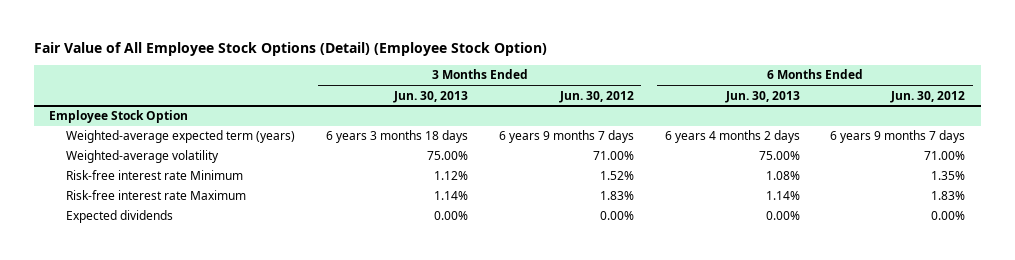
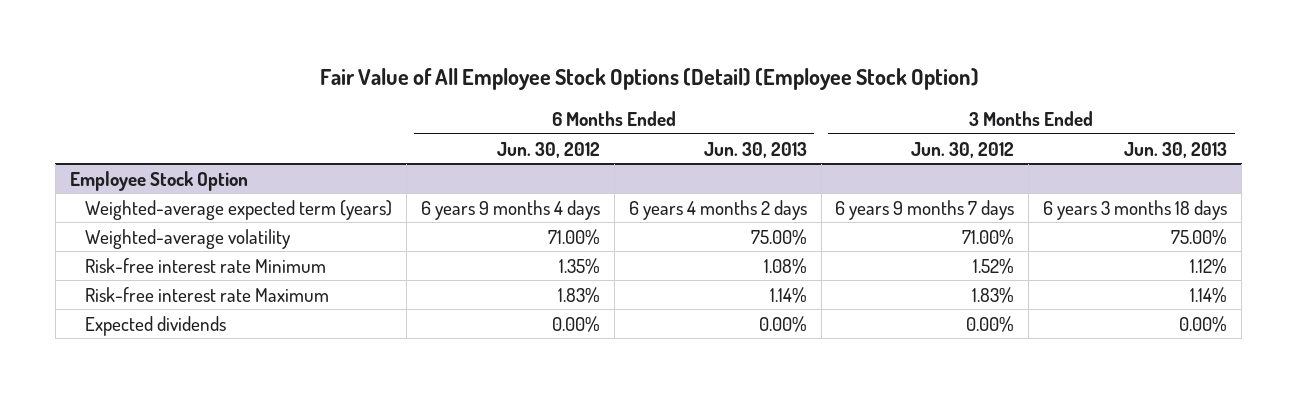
[830,130,966,144] 6 years 9 months 7 days -> [420,199,600,220] 6 years 9 months 4 days

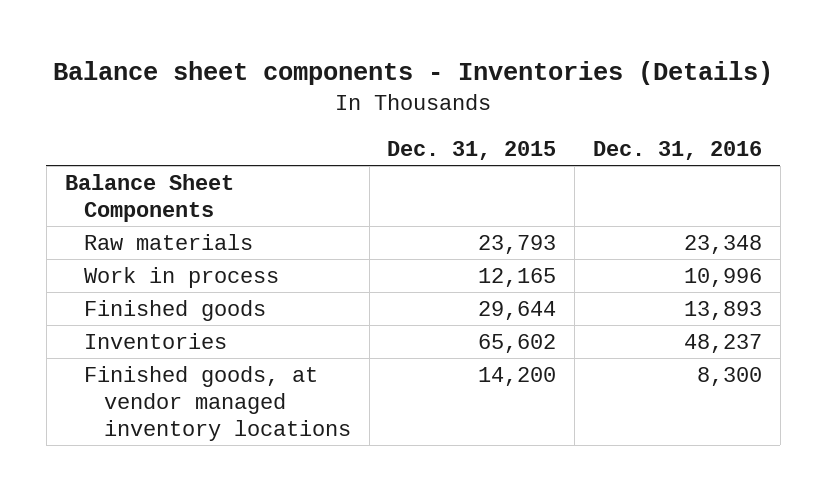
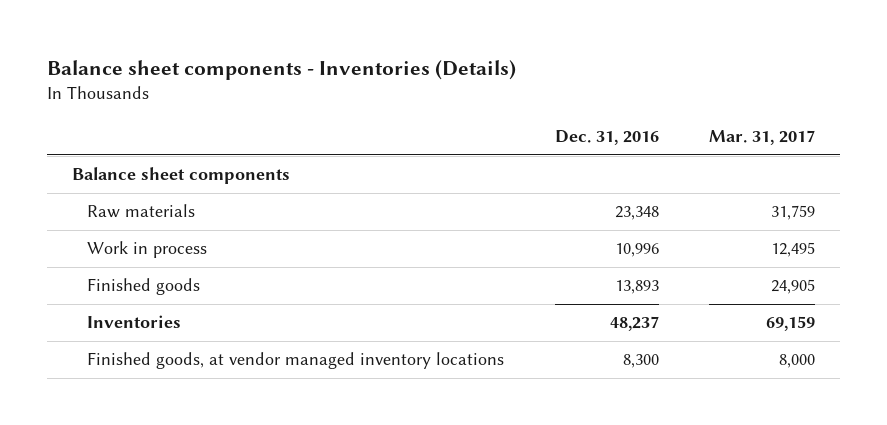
[387,140,557,160] Dec. 31, 2015 -> none
none -> [709,130,816,146] Mar. 31, 2017
[64,173,234,222] Balance Sheet Components -> [71,167,290,185] Balance sheet components

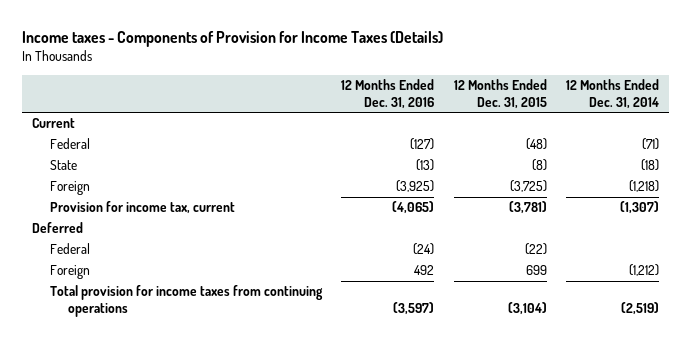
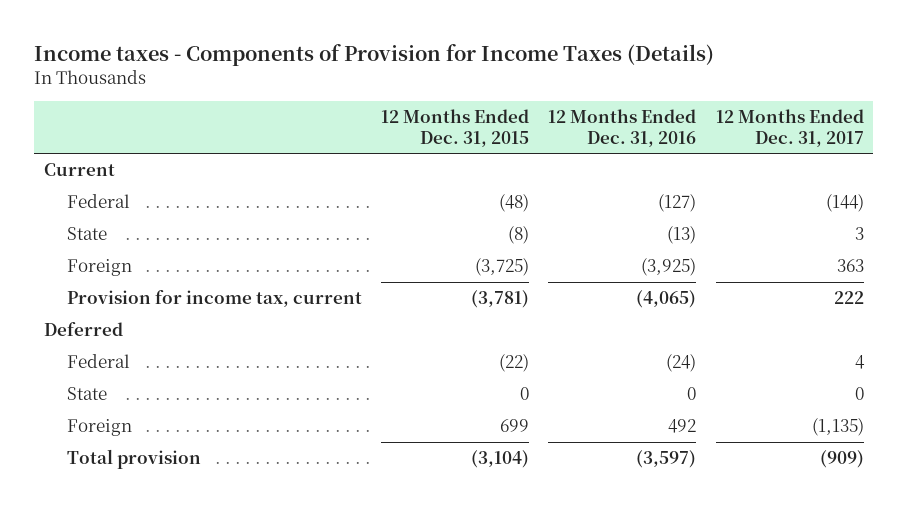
[566,78,660,110] 12 Months Ended Dec. 31, 2014 -> none
none -> [715,109,864,147] 12 Months Ended Dec. 31, 2017
none -> [66,387,107,401] State
[49,285,323,318] Total provision for income taxes from continuing operations -> [66,449,201,470] Total provision

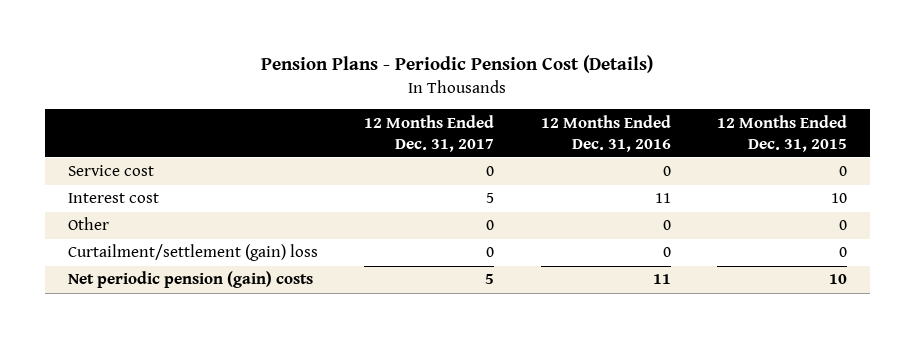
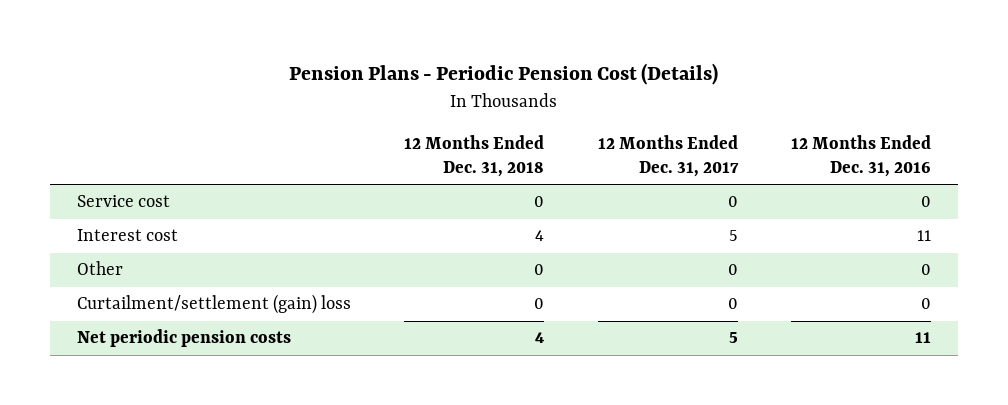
[716,114,847,152] 12 Months Ended Dec. 31, 2015 -> none
none -> [404,134,545,178] 12 Months Ended Dec. 31, 2018
[68,271,314,289] Net periodic pension (gain) costs -> [76,329,291,348] Net periodic pension costs

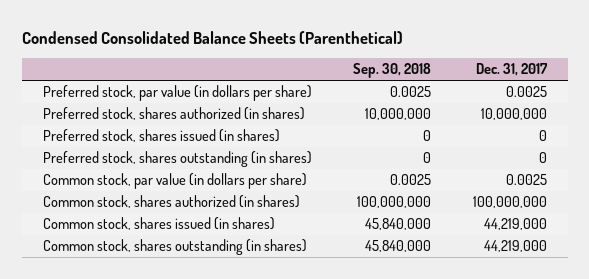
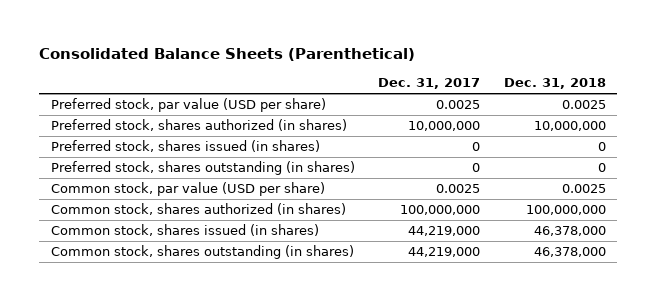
[21,30,403,44] Condensed Consolidated Balance Sheets (Parenthetical) -> [38,47,415,61] Consolidated Balance Sheets (Parenthetical)
[353,63,432,79] Sep. 30, 2018 -> none
none -> [503,78,606,90] Dec. 31, 2018
[42,85,312,102] Preferred stock, par value (in dollars per share) -> [50,98,326,113] Preferred stock, par value (USD per share)
[42,173,307,190] Common stock, par value (in dollars per share) -> [50,182,325,197] Common stock, par value (USD per share)

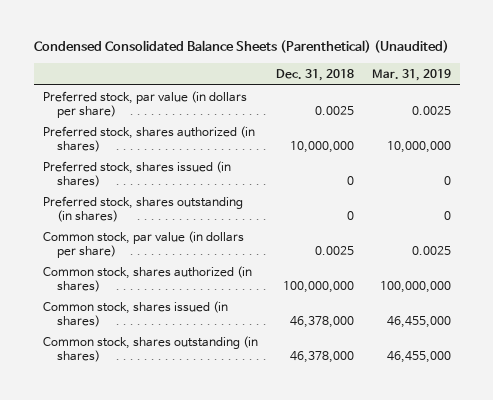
[38,47,415,61] Consolidated Balance Sheets (Parenthetical) -> [33,40,449,54] Condensed Consolidated Balance Sheets (Parenthetical) (Unaudited)
[378,78,481,90] Dec. 31, 2017 -> none
none -> [371,68,451,81] Mar. 31, 2019
[50,98,326,113] Preferred stock, par value (USD per share) -> [42,91,247,118] Preferred stock, par value (in dollars per share)
[50,182,325,197] Common stock, par value (USD per share) -> [42,231,244,258] Common stock, par value (in dollars per share)

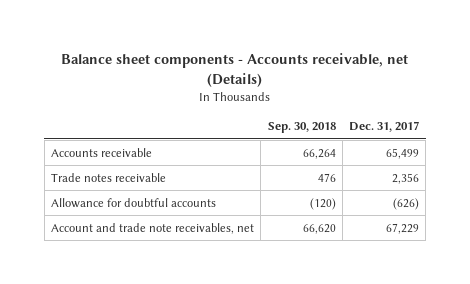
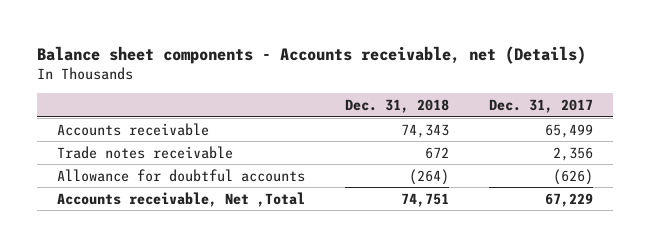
[267,122,336,134] Sep. 30, 2018 -> none
none -> [344,99,449,114] Dec. 31, 2018
[51,222,255,234] Account and trade note receivables, net -> [57,191,306,207] Accounts receivable, Net ,Total

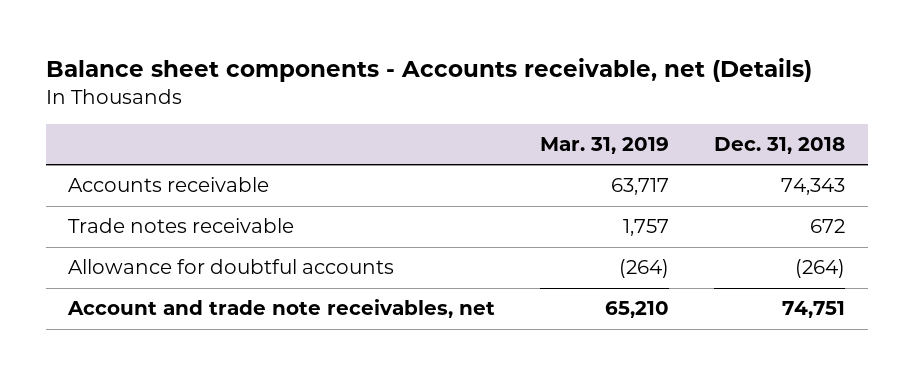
[488,99,593,114] Dec. 31, 2017 -> none
none -> [540,136,670,154] Mar. 31, 2019
[57,191,306,207] Accounts receivable, Net ,Total -> [67,299,496,319] Account and trade note receivables, net

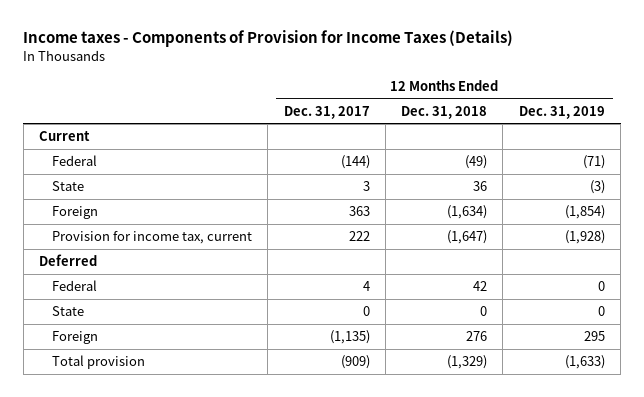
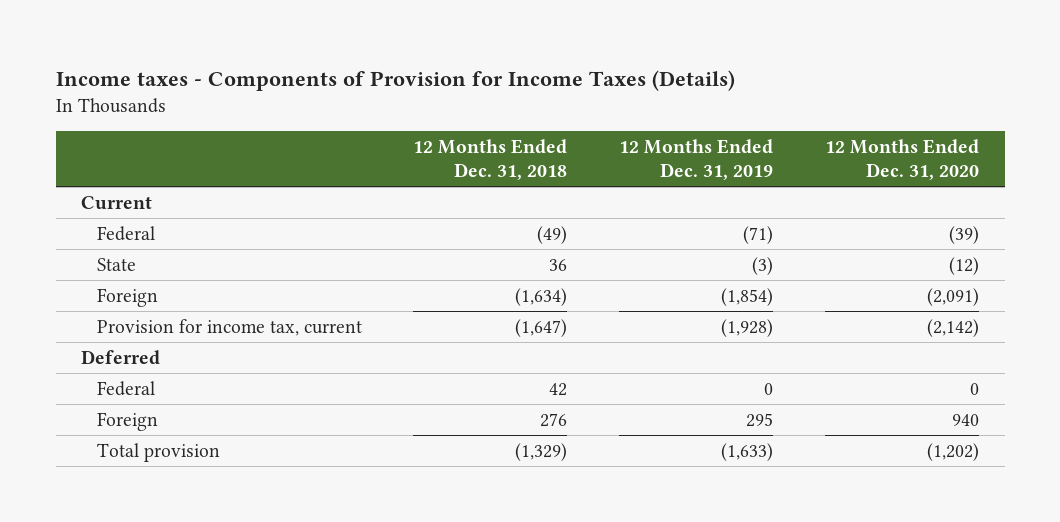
[283,105,370,119] Dec. 31, 2017 -> none
none -> [824,138,979,180] 12 Months Ended Dec. 31, 2020
[51,306,84,317] State -> none

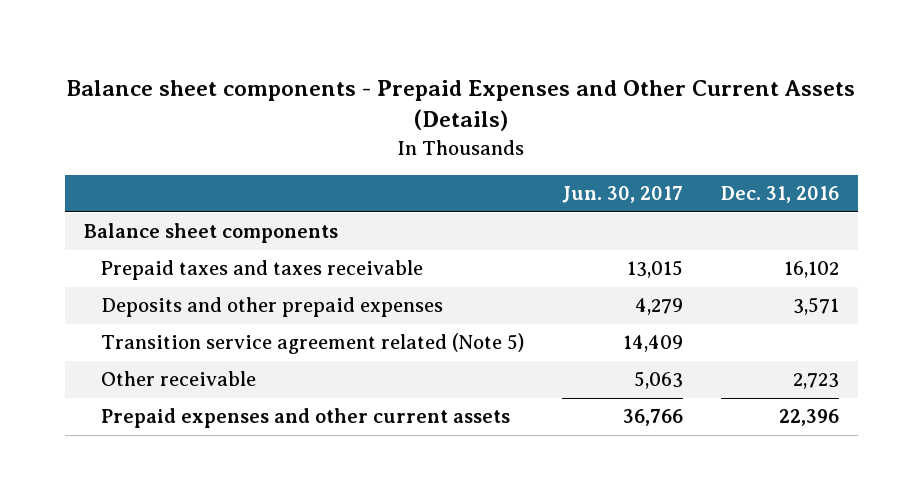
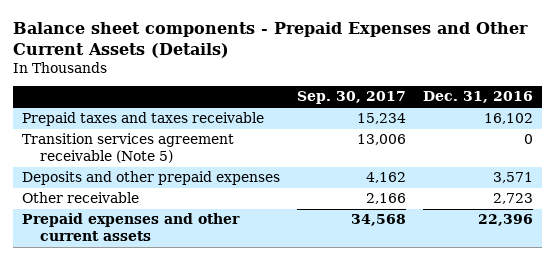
[561,186,683,204] Jun. 30, 2017 -> none
none -> [296,91,406,105] Sep. 30, 2017
[83,223,338,244] Balance sheet components -> none
none -> [21,133,234,163] Transition services agreement receivable (Note 5)
[100,333,524,355] Transition service agreement related (Note 5) -> none

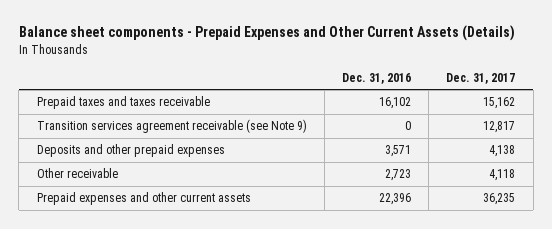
[296,91,406,105] Sep. 30, 2017 -> none
none -> [446,72,516,84] Dec. 31, 2017
[21,133,234,163] Transition services agreement receivable (Note 5) -> [36,119,307,134] Transition services agreement receivable (see Note 9)

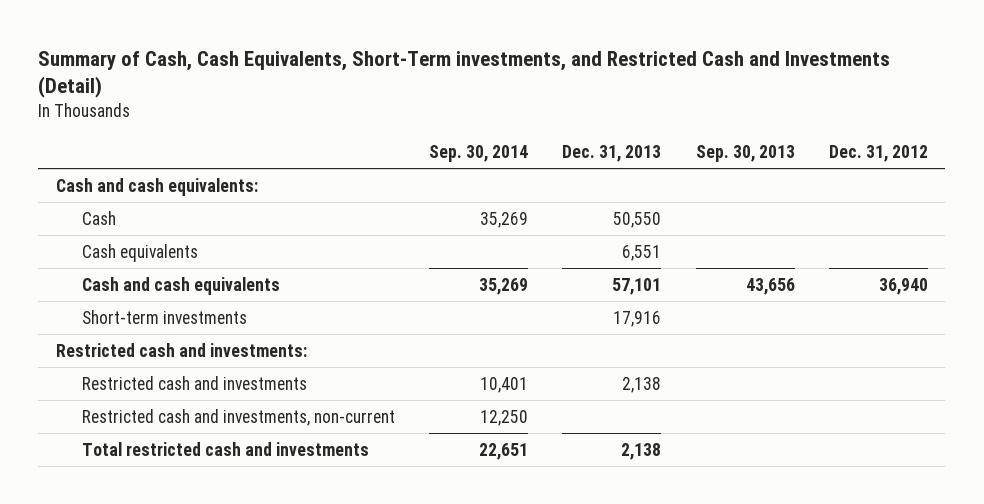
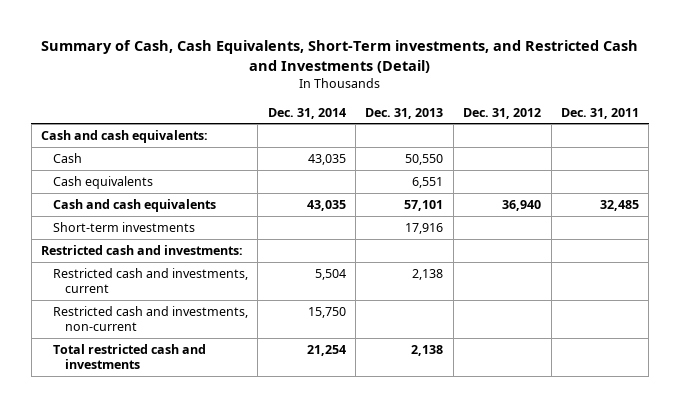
[429,144,529,162] Sep. 30, 2014 -> none
[695,144,795,162] Sep. 30, 2013 -> none
none -> [267,107,346,119] Dec. 31, 2014
none -> [560,107,639,119] Dec. 31, 2011
[81,375,307,390] Restricted cash and investments -> [52,268,248,294] Restricted cash and investments, current

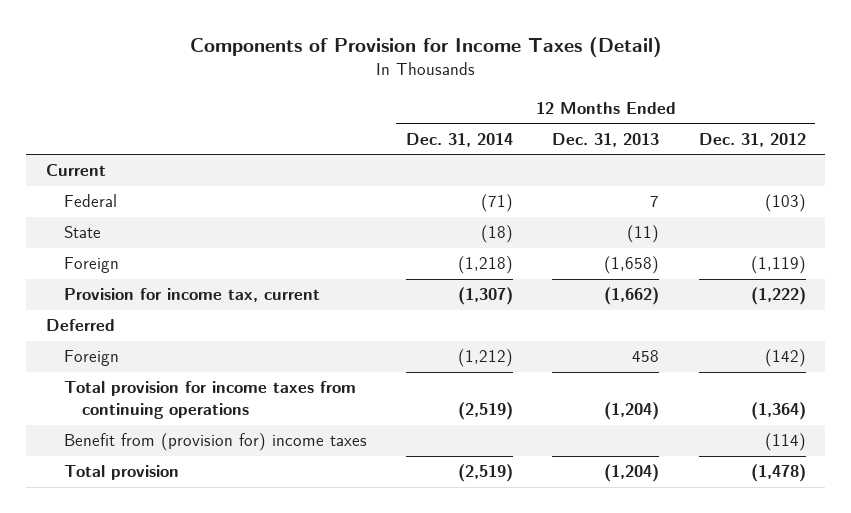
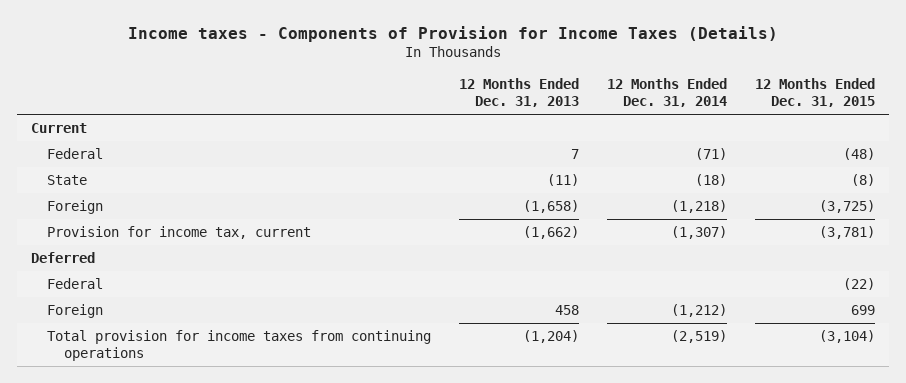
[189,37,662,58] Components of Provision for Income Taxes (Detail) -> [127,25,778,42] Income taxes - Components of Provision for Income Taxes (Details)
[698,132,806,147] Dec. 31, 2012 -> none
none -> [754,78,875,107] 12 Months Ended Dec. 31, 2015
none -> [47,278,104,290] Federal
[63,433,367,452] Benefit from (provision for) income taxes -> none
[63,465,179,481] Total provision -> none

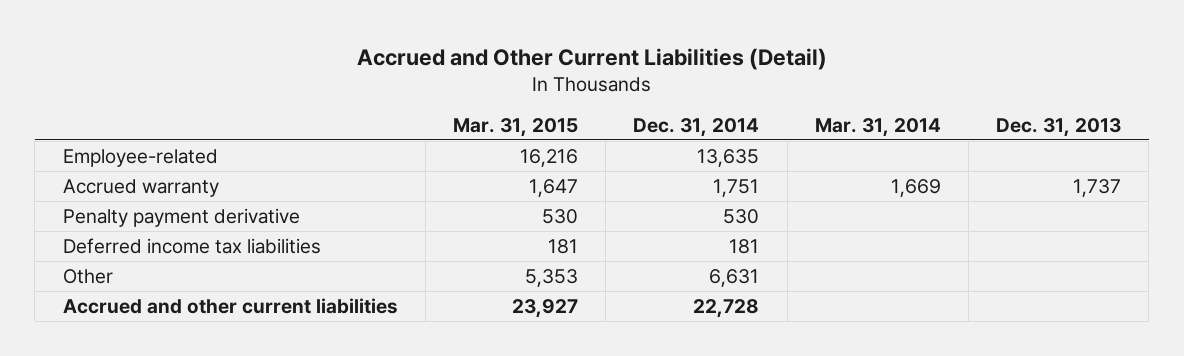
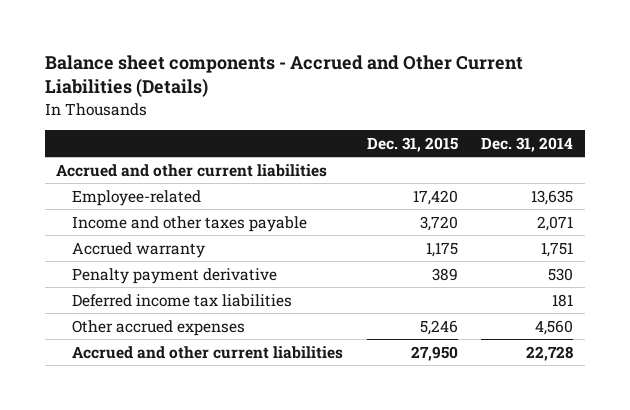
[356,47,827,70] Accrued and Other Current Liabilities (Detail) -> [44,55,523,98] Balance sheet components - Accrued and Other Current Liabilities (Details)
[452,117,578,137] Mar. 31, 2015 -> none
[814,117,941,137] Mar. 31, 2014 -> none
[996,117,1122,137] Dec. 31, 2013 -> none
none -> [366,137,458,153] Dec. 31, 2015
none -> [56,163,328,177] Accrued and other current liabilities
none -> [72,215,308,232] Income and other taxes payable
[62,268,113,284] Other -> [72,319,246,336] Other accrued expenses
[709,268,760,287] 6,631 -> [535,319,574,335] 4,560

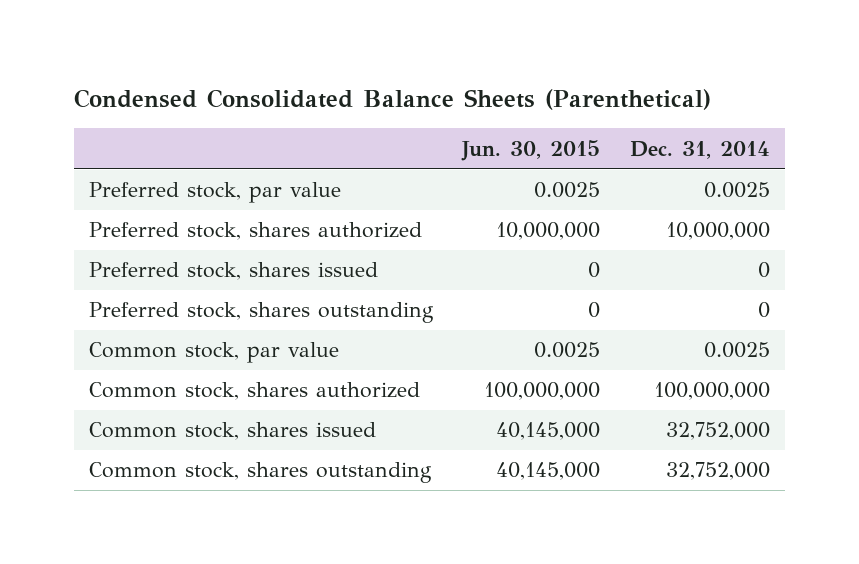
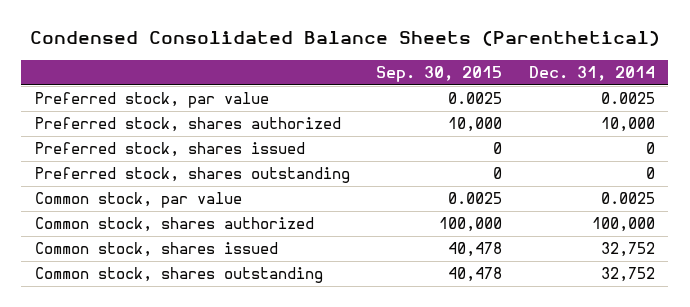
[461,139,601,161] Jun. 30, 2015 -> none
none -> [376,65,503,82] Sep. 30, 2015
[666,222,771,241] 10,000,000 -> [600,117,655,133] 10,000
[654,382,771,401] 100,000,000 -> [591,217,655,233] 100,000
[666,422,771,441] 32,752,000 -> [600,242,655,258] 32,752
[666,462,771,481] 32,752,000 -> [600,267,655,283] 32,752

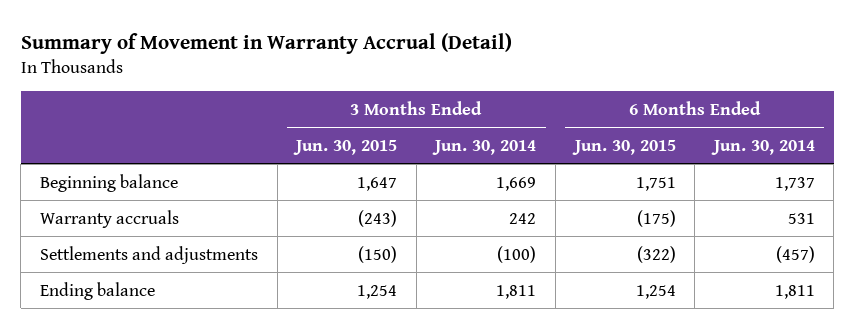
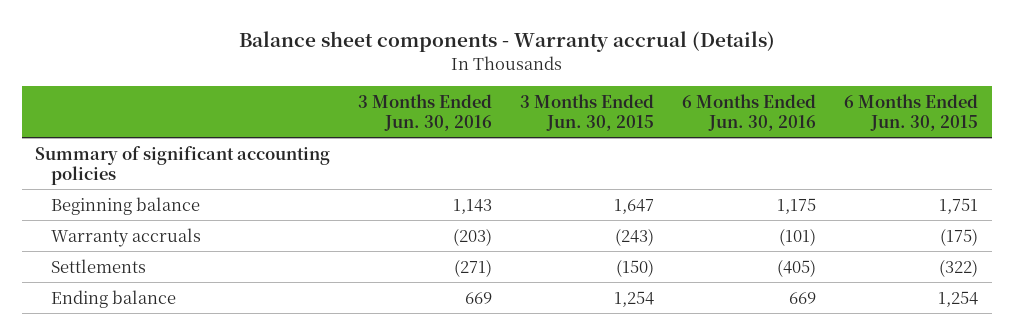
[20,32,512,54] Summary of Movement in Warranty Accrual (Detail) -> [238,31,775,53] Balance sheet components - Warranty accrual (Details)
[432,139,537,155] Jun. 30, 2014 -> none
[710,139,815,155] Jun. 30, 2014 -> none
none -> [358,93,493,132] 3 Months Ended Jun. 30, 2016
none -> [681,93,816,132] 6 Months Ended Jun. 30, 2016
none -> [35,145,331,185] Summary of significant accounting policies
[39,245,258,264] Settlements and adjustments -> [51,258,147,273] Settlements

